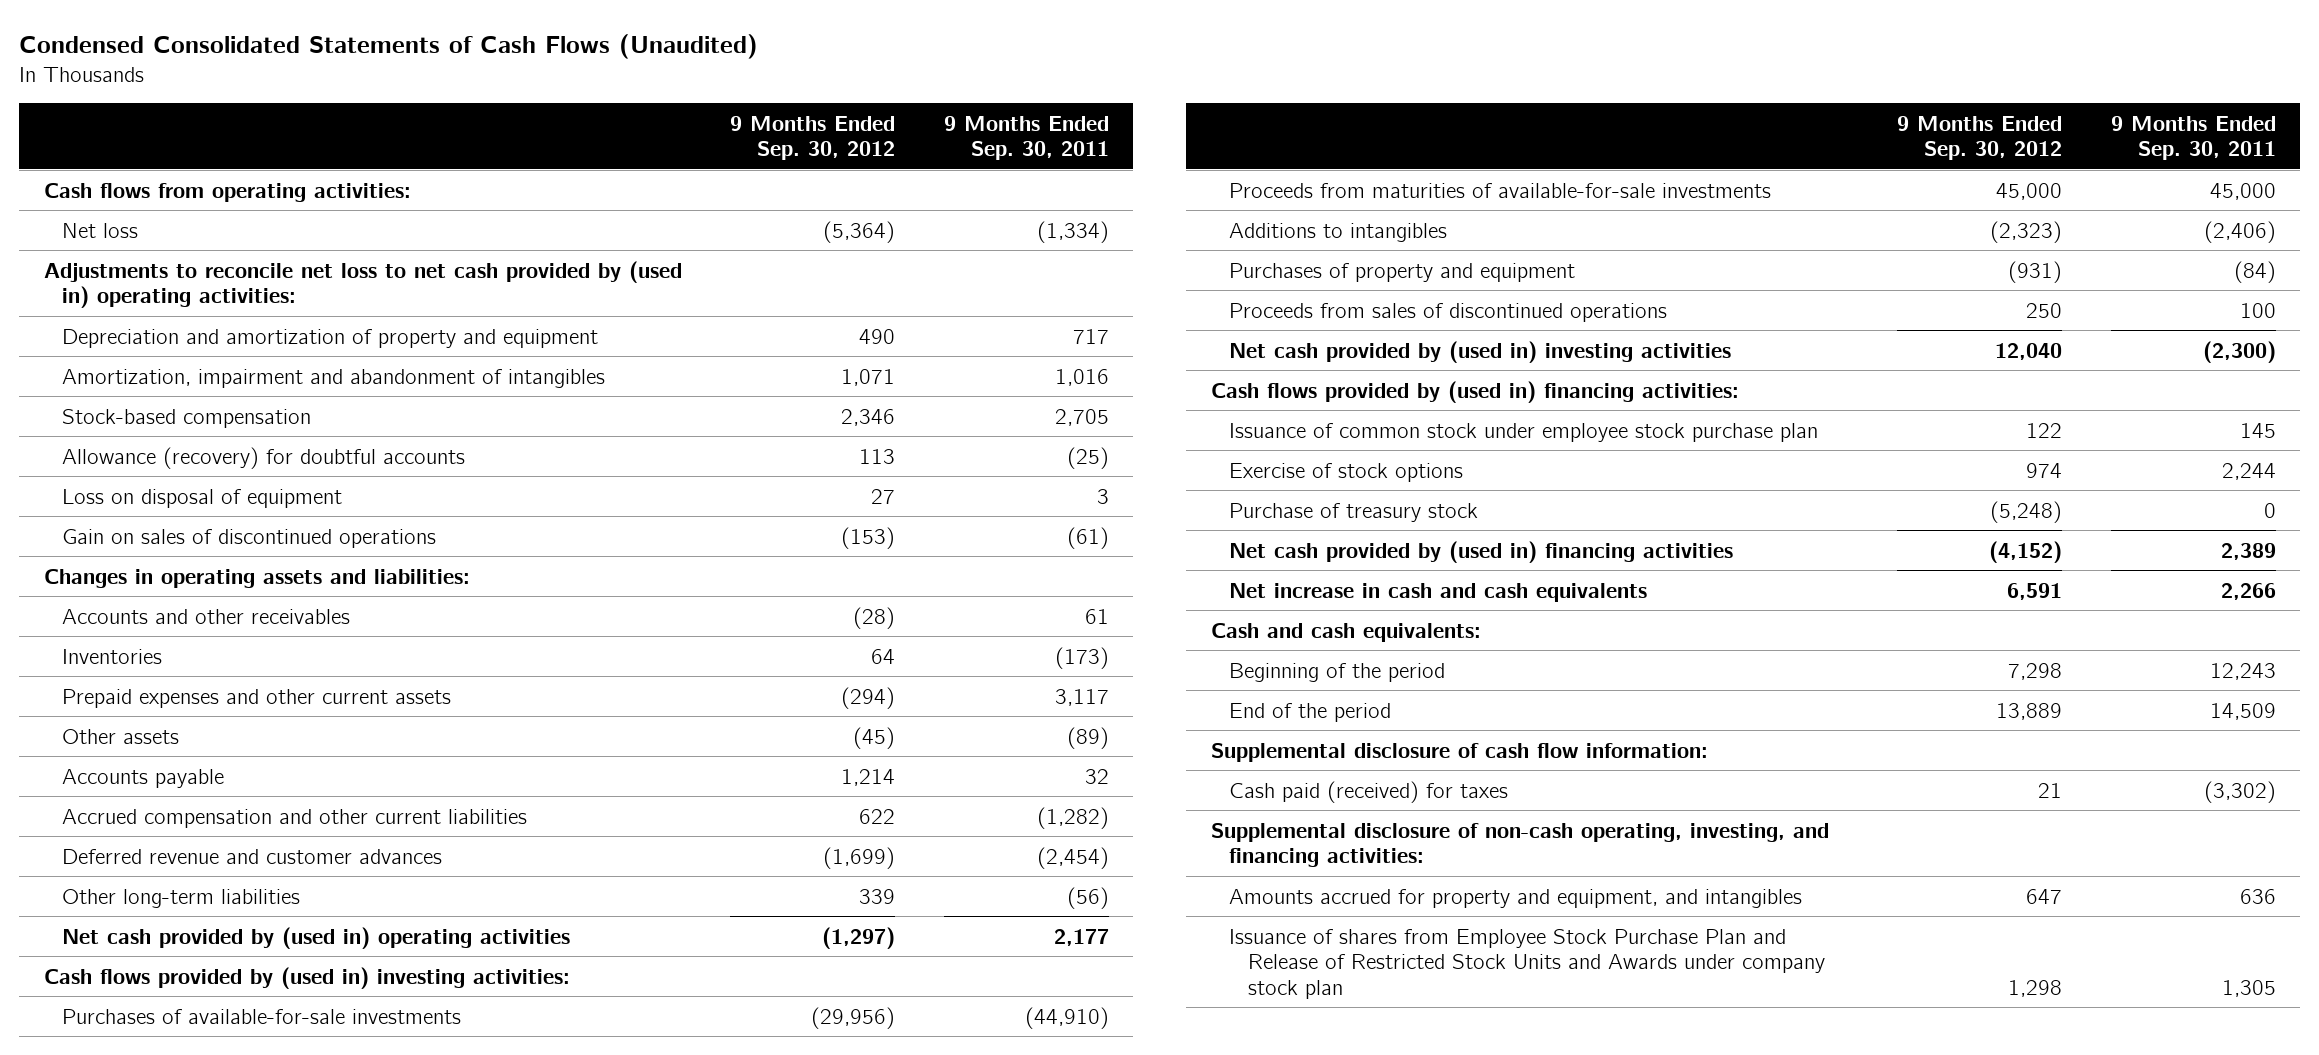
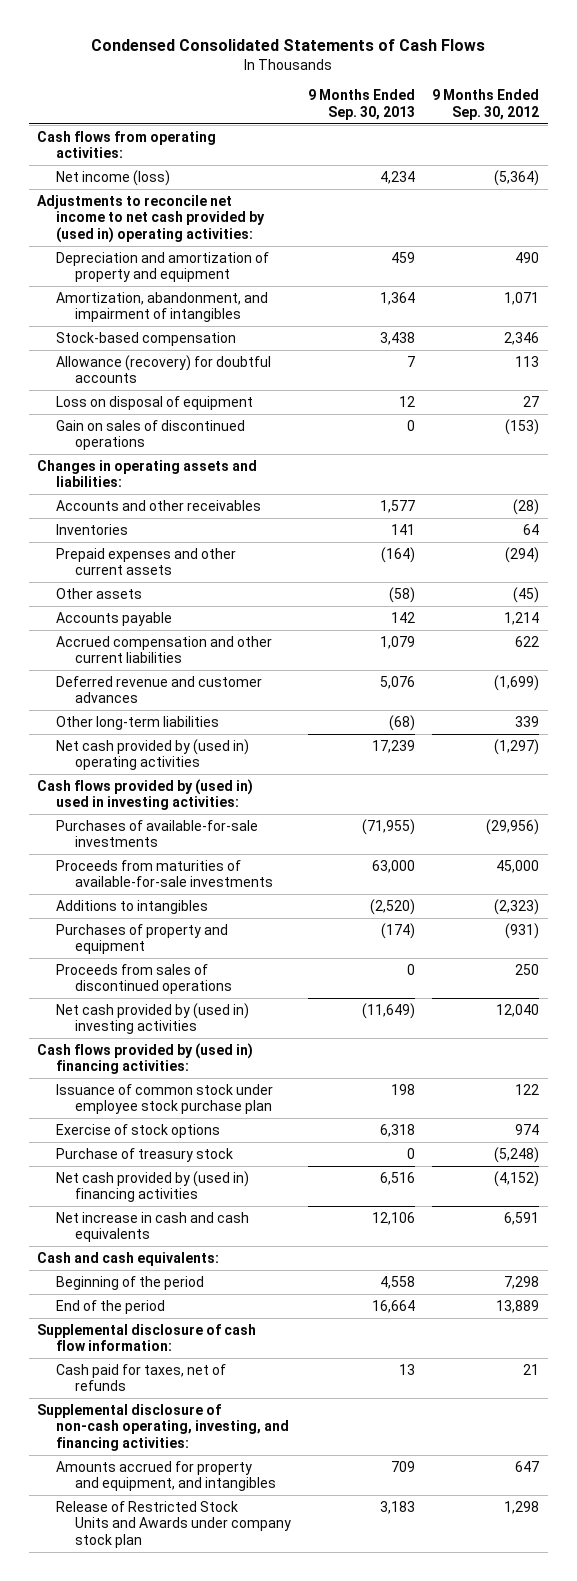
[19,33,759,59] Condensed Consolidated Statements of Cash Flows (Unaudited) -> [91,38,486,51] Condensed Consolidated Statements of Cash Flows
[943,115,1109,161] 9 Months Ended Sep. 30, 2011 -> none
none -> [308,89,416,120] 9 Months Ended Sep. 30, 2013
[62,222,139,238] Net loss -> [56,169,171,186] Net income (loss)
[43,260,682,309] Adjustments to reconcile net loss to net cash provided by (used in) operating activities: -> [37,194,266,243] Adjustments to reconcile net income to net cash provided by (used in) operating activities:
[62,368,606,388] Amortization, impairment and abandonment of intangibles -> [56,291,269,323] Amortization, abandonment, and impairment of intangibles
[43,966,570,989] Cash flows provided by (used in) investing activities: -> [37,778,254,811] Cash flows provided by (used in) used in investing activities:
[1229,780,1509,803] Cash paid (received) for taxes -> [56,1363,227,1392] Cash paid for taxes, net of refunds
[1229,928,1825,999] Issuance of shares from Employee Stock Purchase Plan and Release of Restricted Stock Units and Awards under company stock plan -> [56,1500,292,1548] Release of Restricted Stock Units and Awards under company stock plan

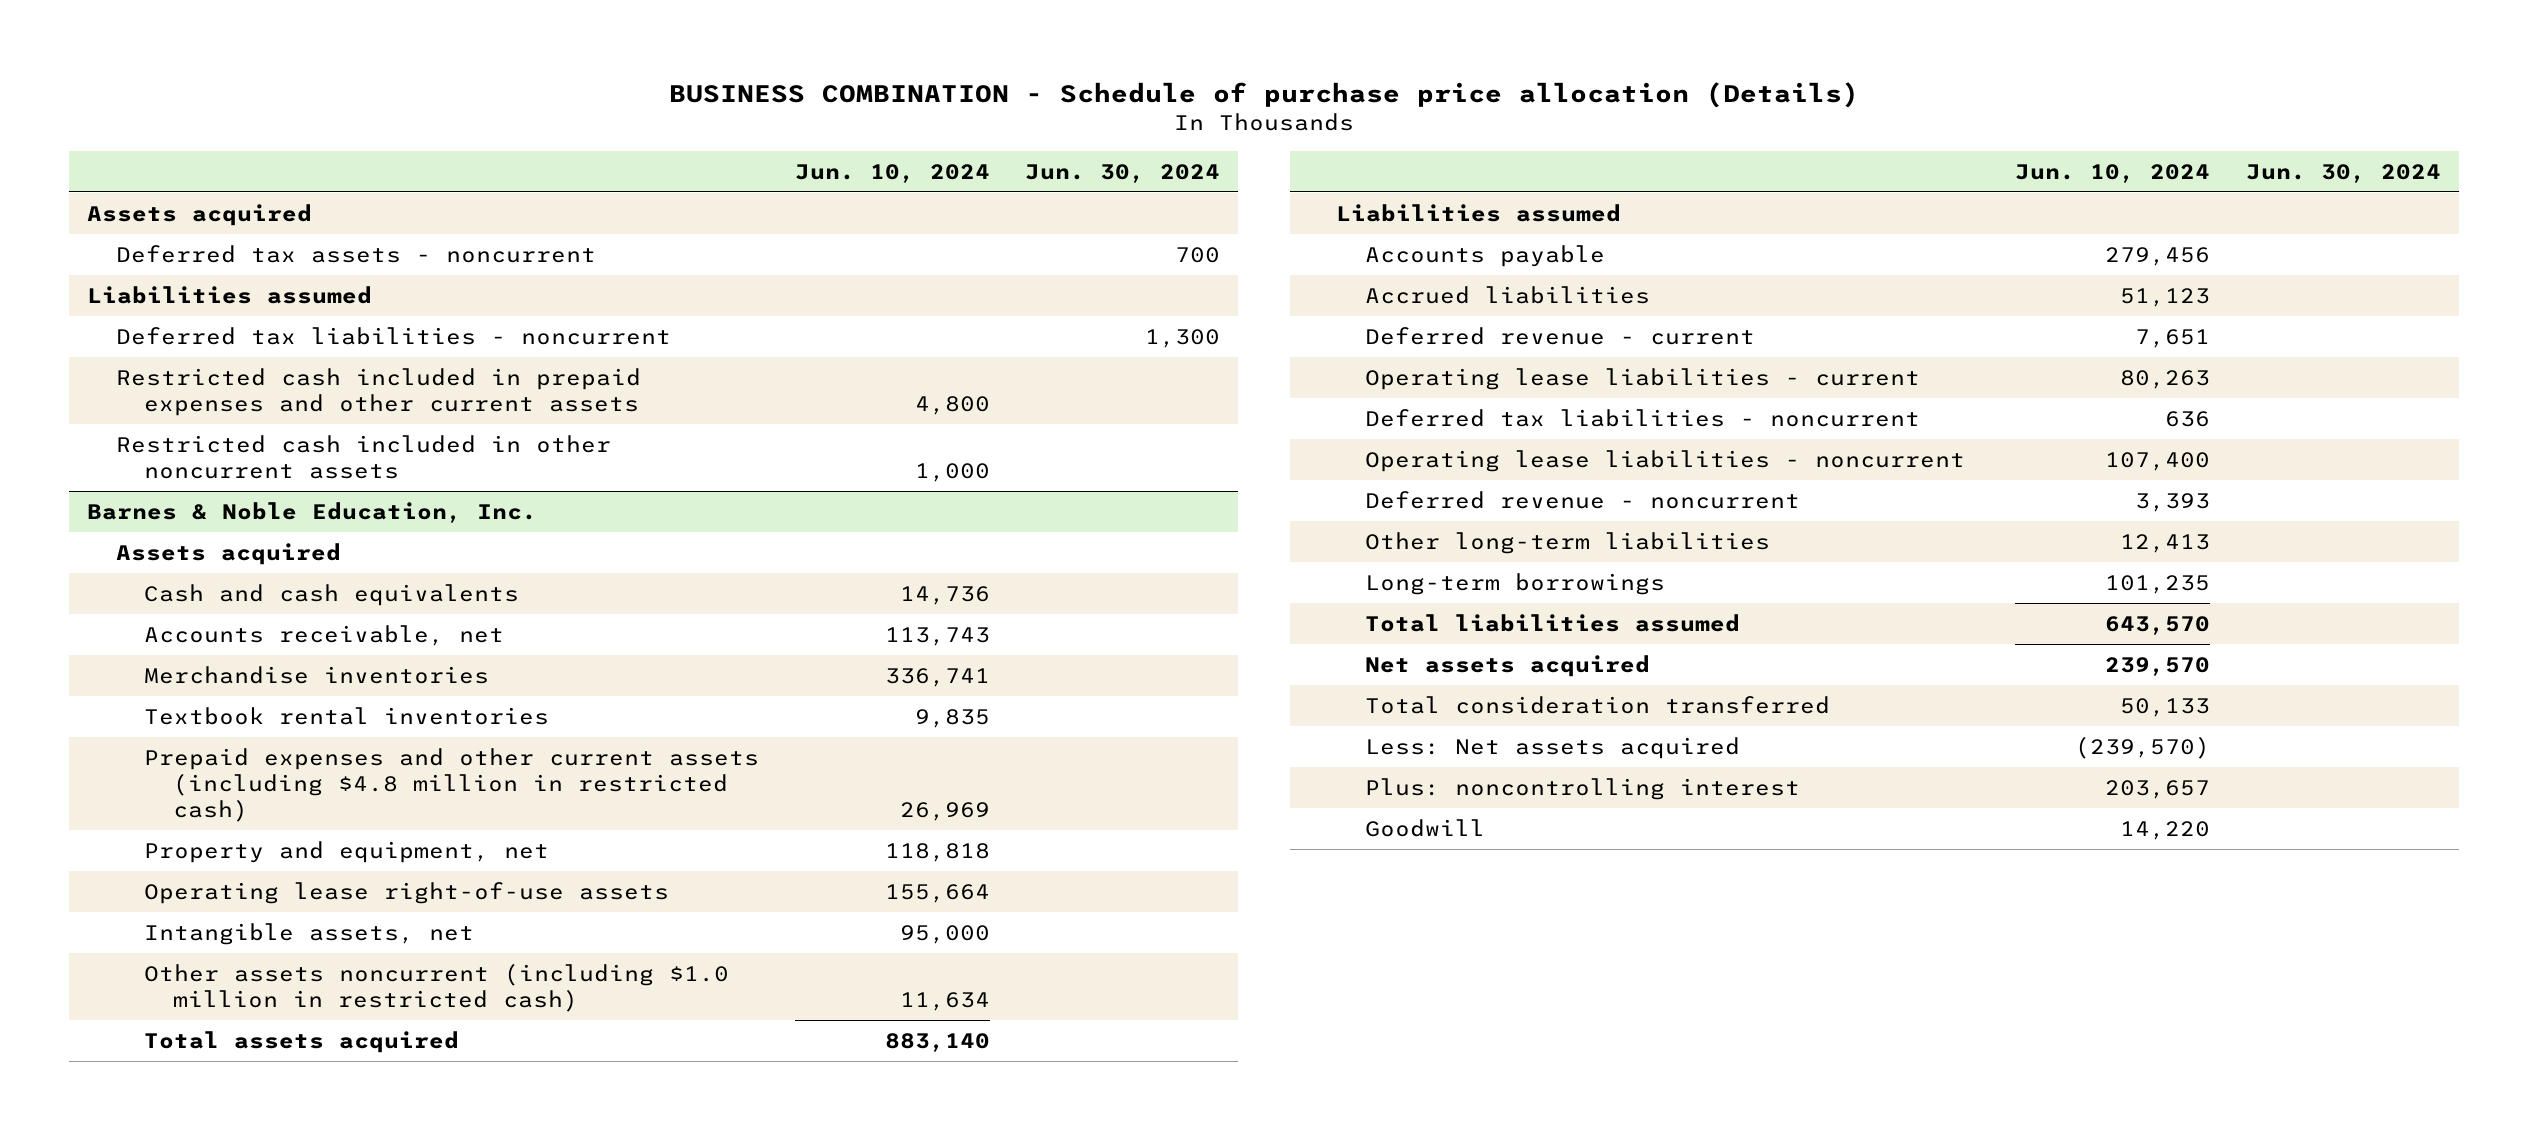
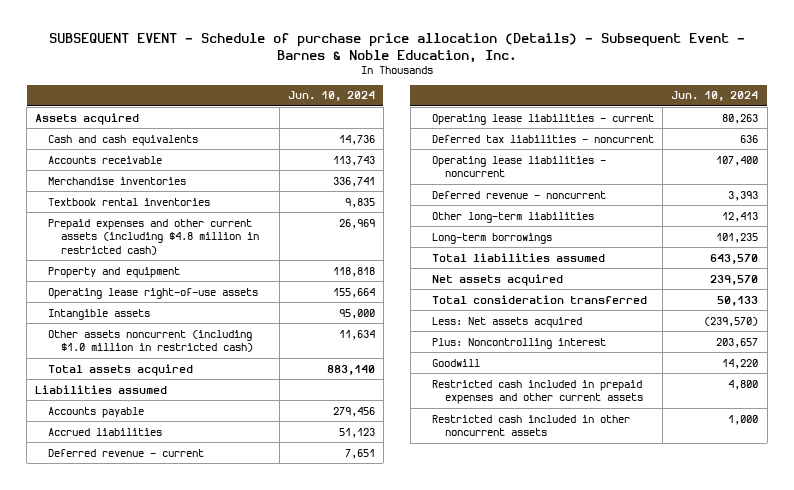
[668,81,1859,108] BUSINESS COMBINATION - Schedule of purchase price allocation (Details) -> [48,33,745,63] SUBSEQUENT EVENT - Schedule of purchase price allocation (Details) - Subsequent Event - Barnes & Noble Education, Inc.
[1025,163,1221,183] Jun. 30, 2024 -> none
[115,244,596,263] Deferred tax assets - noncurrent -> none
[87,285,373,304] Liabilities assumed -> none
[115,326,671,345] Deferred tax liabilities - noncurrent -> none
[87,501,538,523] Barnes & Noble Education, Inc. -> none
[115,542,341,565] Assets acquired -> none
[144,624,505,646] Accounts receivable, net -> [48,155,163,164] Accounts receivable
[144,840,550,863] Property and equipment, net -> [48,266,181,278] Property and equipment
[144,922,475,945] Intangible assets, net -> [48,308,151,320] Intangible assets
[1364,777,1800,800] Plus: noncontrolling interest -> [432,337,607,349] Plus: Noncontrolling interest
[115,367,641,416] Restricted cash included in prepaid expenses and other current assets -> [432,379,644,405] Restricted cash included in prepaid expenses and other current assets
[115,434,611,479] Restricted cash included in other noncurrent assets -> [432,414,631,437] Restricted cash included in other noncurrent assets

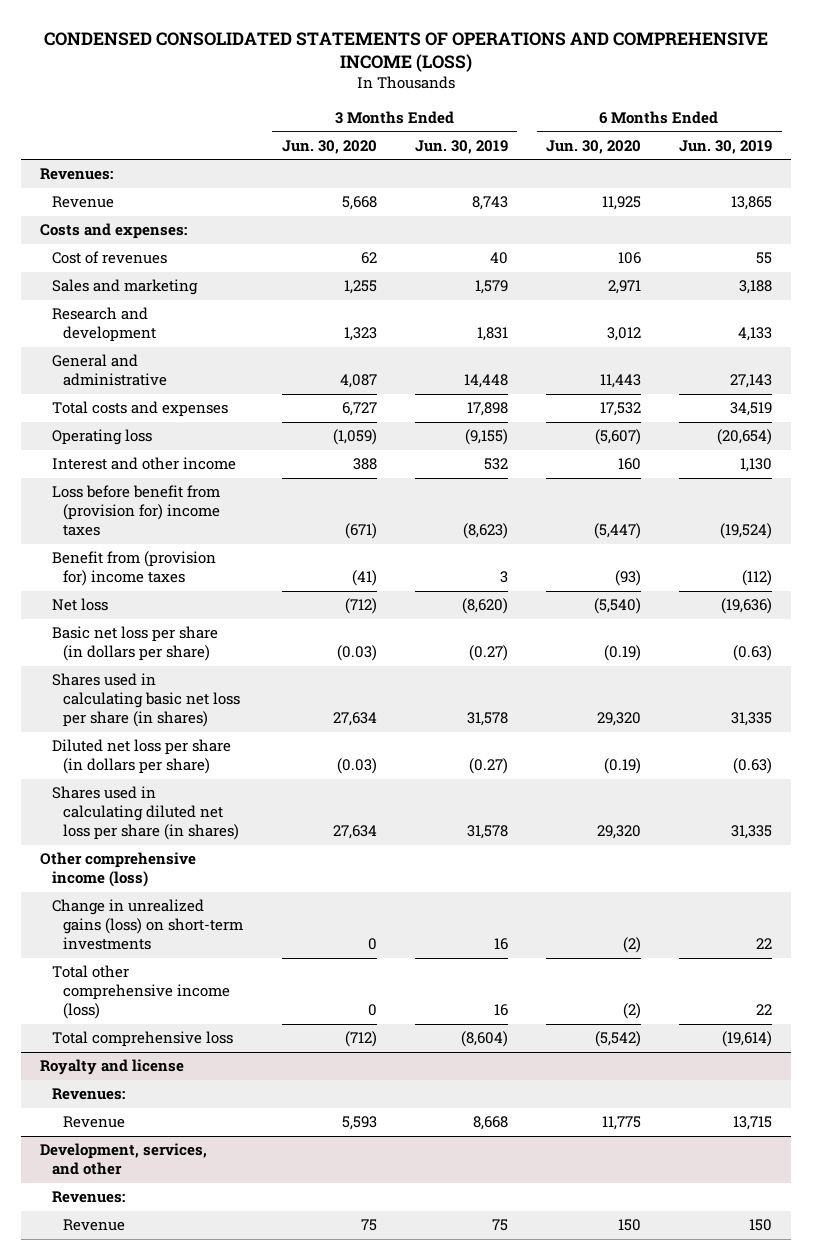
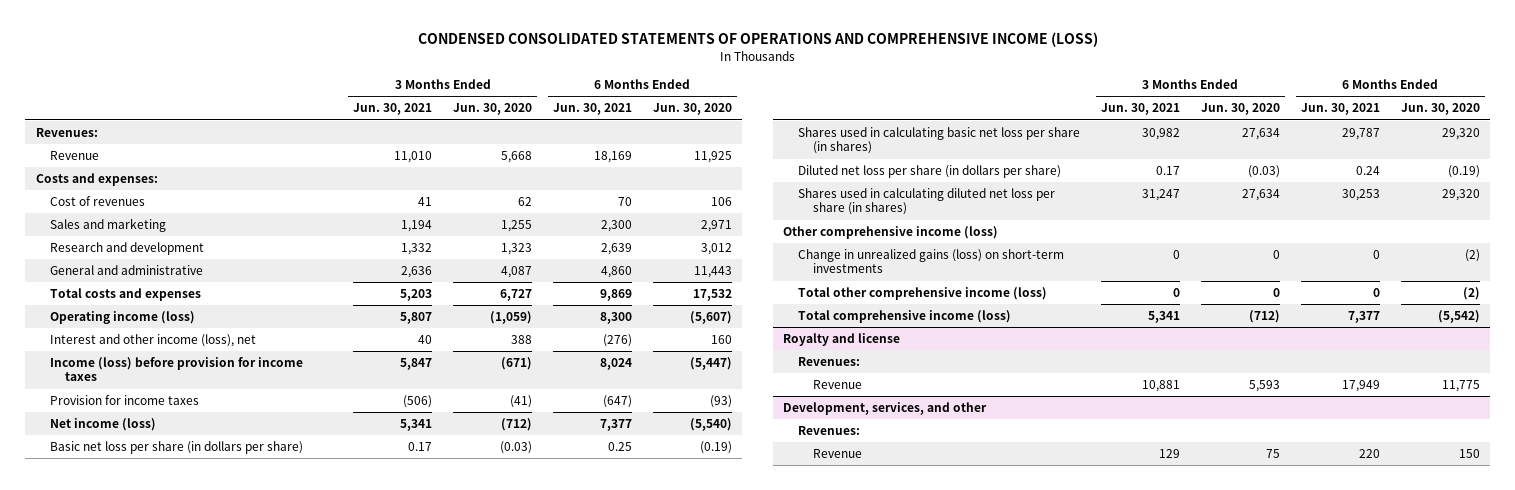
[414,139,508,154] Jun. 30, 2019 -> none
[679,139,773,154] Jun. 30, 2019 -> none
none -> [353,103,433,116] Jun. 30, 2021
none -> [553,103,633,116] Jun. 30, 2021
[51,429,152,446] Operating loss -> [50,311,196,325] Operating income (loss)
[51,457,236,471] Interest and other income -> [50,334,257,348] Interest and other income (loss), net
[51,485,221,537] Loss before benefit from (provision for) income taxes -> [50,357,304,382] Income (loss) before provision for income taxes
[51,551,216,587] Benefit from (provision for) income taxes -> [50,395,200,406] Provision for income taxes
[51,598,108,612] Net loss -> [50,418,157,432] Net income (loss)
[51,1031,233,1048] Total comprehensive loss -> [798,310,1012,324] Total comprehensive income (loss)

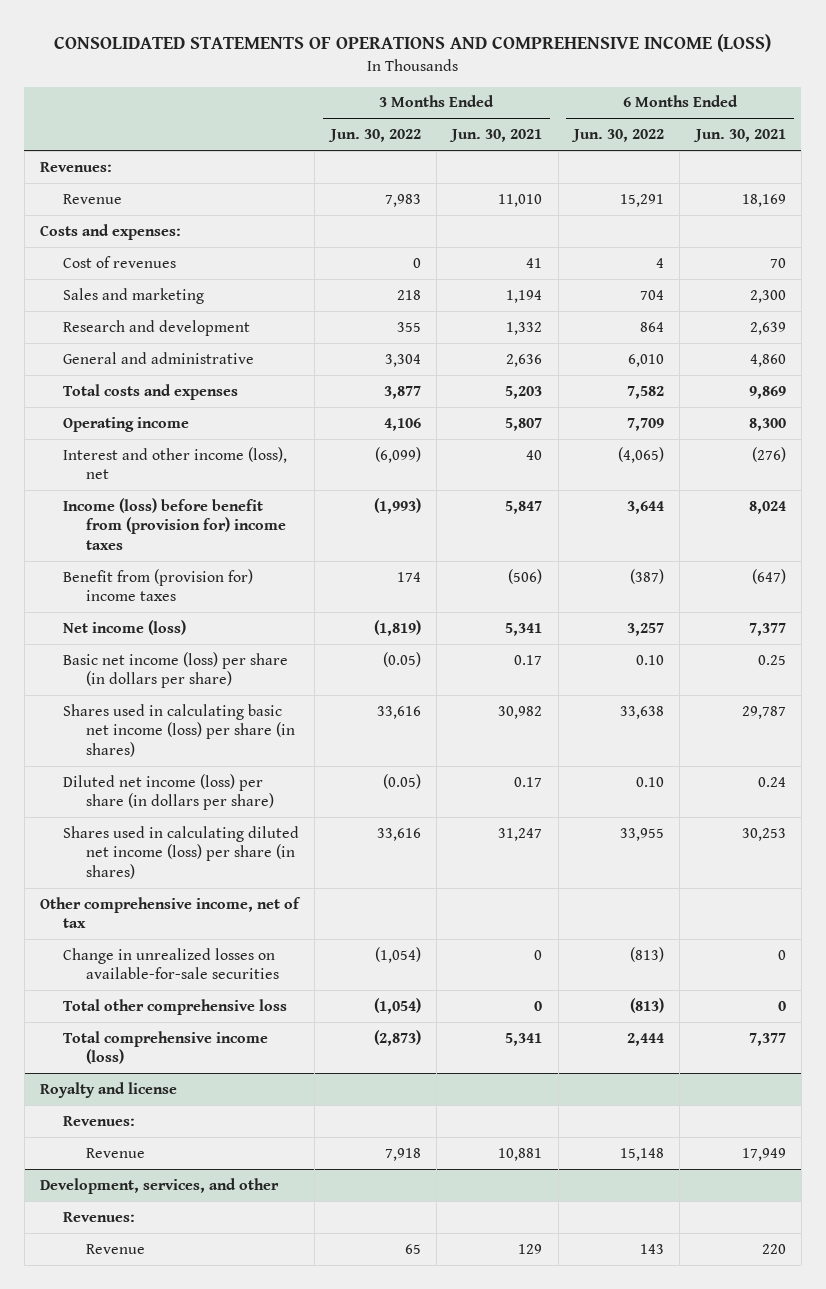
[417,32,1098,48] CONDENSED CONSOLIDATED STATEMENTS OF OPERATIONS AND COMPREHENSIVE INCOME (LOSS) -> [53,33,771,52] CONSOLIDATED STATEMENTS OF OPERATIONS AND COMPREHENSIVE INCOME (LOSS)
[453,103,533,116] Jun. 30, 2020 -> none
[652,103,732,116] Jun. 30, 2020 -> none
none -> [327,129,421,143] Jun. 30, 2022
none -> [570,129,664,143] Jun. 30, 2022
[50,311,196,325] Operating income (loss) -> [62,416,189,432] Operating income
[50,357,304,382] Income (loss) before provision for income taxes -> [62,497,287,551] Income (loss) before benefit from (provision for) income taxes
[50,395,200,406] Provision for income taxes -> [62,568,253,602] Benefit from (provision for) income taxes
[50,441,304,455] Basic net loss per share (in dollars per share) -> [62,651,288,689] Basic net income (loss) per share (in dollars per share)
[798,127,1081,155] Shares used in calculating basic net loss per share (in shares) -> [62,703,296,758] Shares used in calculating basic net income (loss) per share (in shares)
[798,165,1062,179] Diluted net loss per share (in dollars per share) -> [62,773,275,811] Diluted net income (loss) per share (in dollars per share)
[798,188,1056,216] Shares used in calculating diluted net loss per share (in shares) -> [62,825,299,880] Shares used in calculating diluted net income (loss) per share (in shares)
[783,226,999,240] Other comprehensive income (loss) -> [39,896,301,929] Other comprehensive income, net of tax
[798,249,1065,274] Change in unrealized gains (loss) on short-term investments -> [62,947,280,980] Change in unrealized losses on available-for-sale securities
[798,287,1048,301] Total other comprehensive income (loss) -> [62,998,287,1015] Total other comprehensive loss

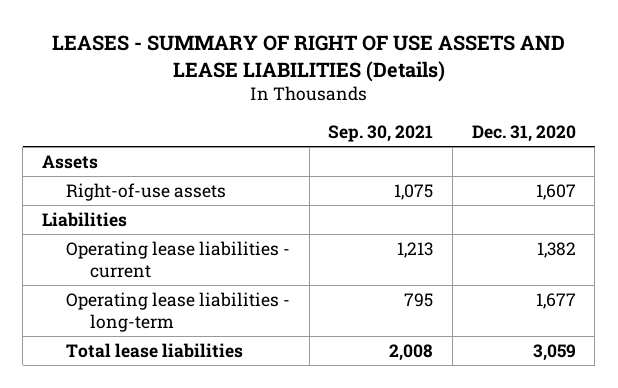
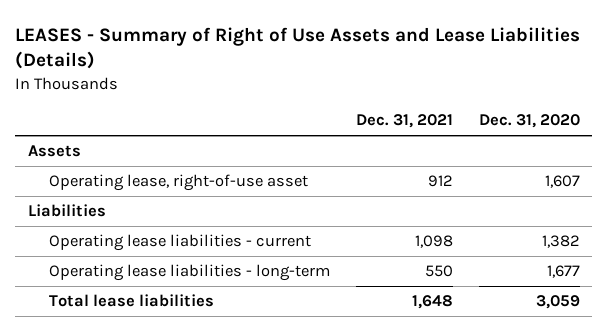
[51,34,565,82] LEASES - SUMMARY OF RIGHT OF USE ASSETS AND LEASE LIABILITIES (Details) -> [15,26,581,70] LEASES - Summary of Right of Use Assets and Lease Liabilities (Details)
[328,125,434,143] Sep. 30, 2021 -> none
none -> [355,114,453,129] Dec. 31, 2021
[66,182,227,201] Right-of-use assets -> [49,174,309,192] Operating lease, right-of-use asset

